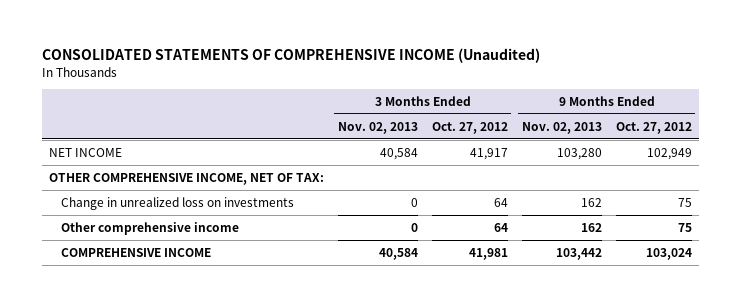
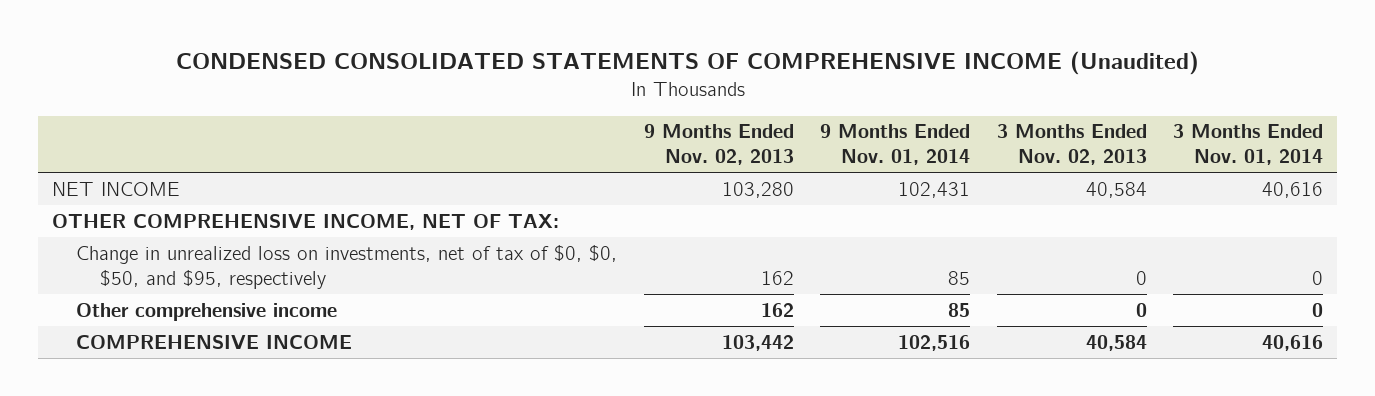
[41,48,540,64] CONSOLIDATED STATEMENTS OF COMPREHENSIVE INCOME (Unaudited) -> [175,51,1199,76] CONDENSED CONSOLIDATED STATEMENTS OF COMPREHENSIVE INCOME (Unaudited)
[431,121,508,134] Oct. 27, 2012 -> none
[615,121,692,134] Oct. 27, 2012 -> none
none -> [820,124,971,166] 9 Months Ended Nov. 01, 2014
none -> [1173,124,1324,166] 3 Months Ended Nov. 01, 2014
[60,196,294,210] Change in unrealized loss on investments -> [76,244,618,289] Change in unrealized loss on investments, net of tax of $0, $0, $50, and $95, respectively

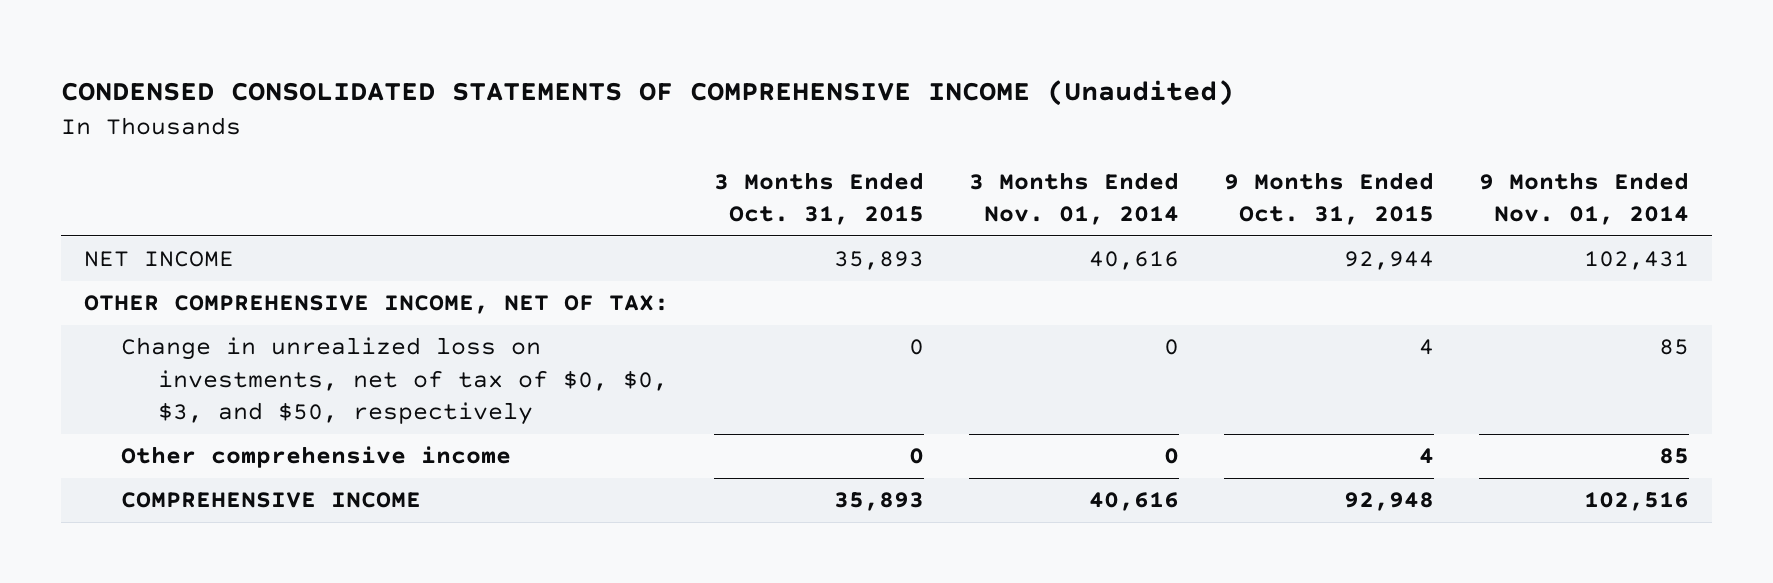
[643,124,794,166] 9 Months Ended Nov. 02, 2013 -> none
[996,124,1147,166] 3 Months Ended Nov. 02, 2013 -> none
none -> [713,171,924,226] 3 Months Ended Oct. 31, 2015
none -> [1223,171,1434,226] 9 Months Ended Oct. 31, 2015
[76,244,618,289] Change in unrealized loss on investments, net of tax of $0, $0, $50, and $95, respectively -> [120,337,669,426] Change in unrealized loss on investments, net of tax of $0, $0, $3, and $50, respectively

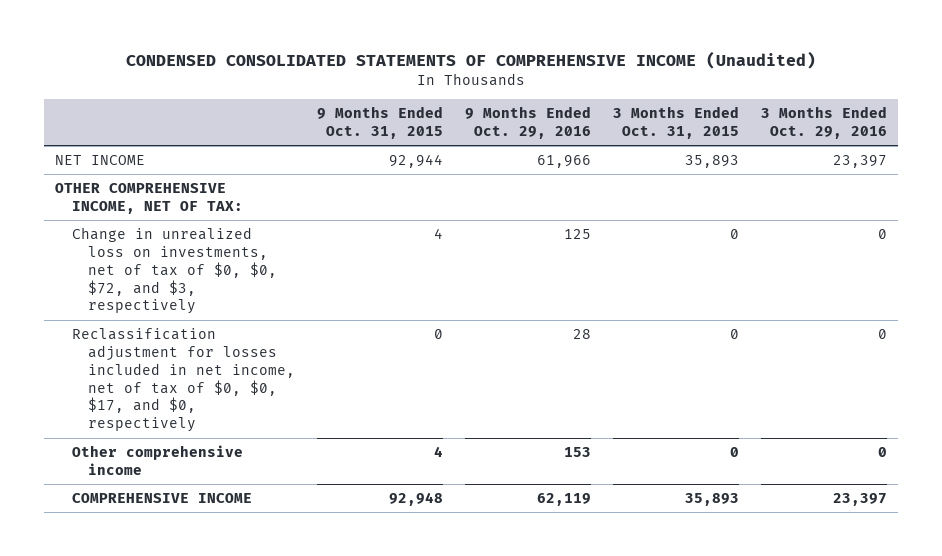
[968,171,1179,226] 3 Months Ended Nov. 01, 2014 -> none
[1479,171,1690,226] 9 Months Ended Nov. 01, 2014 -> none
none -> [464,106,591,140] 9 Months Ended Oct. 29, 2016
none -> [760,106,887,140] 3 Months Ended Oct. 29, 2016
[120,337,669,426] Change in unrealized loss on investments, net of tax of $0, $0, $3, and $50, respectively -> [71,227,278,315] Change in unrealized loss on investments, net of tax of $0, $0, $72, and $3, respectively
none -> [71,328,296,433] Reclassification adjustment for losses included in net income, net of tax of $0, $0, $17, and $0, respectively

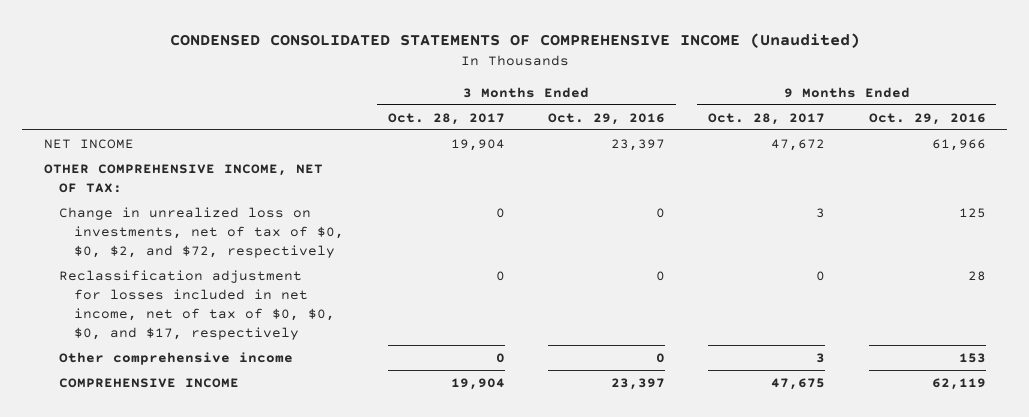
[316,106,443,140] 9 Months Ended Oct. 31, 2015 -> none
[612,106,739,140] 3 Months Ended Oct. 31, 2015 -> none
none -> [387,112,505,125] Oct. 28, 2017
none -> [708,112,826,125] Oct. 28, 2017
[71,227,278,315] Change in unrealized loss on investments, net of tax of $0, $0, $72, and $3, respectively -> [59,206,345,258] Change in unrealized loss on investments, net of tax of $0, $0, $2, and $72, respectively
[71,328,296,433] Reclassification adjustment for losses included in net income, net of tax of $0, $0, $17, and $0, respectively -> [59,269,336,340] Reclassification adjustment for losses included in net income, net of tax of $0, $0, $0, and $17, respectively

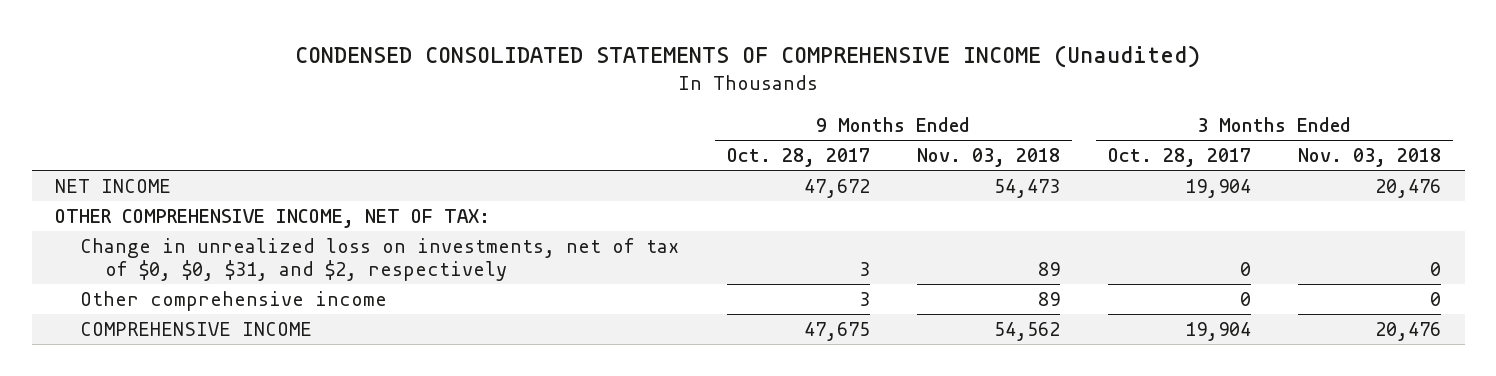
[547,112,665,125] Oct. 29, 2016 -> none
[868,112,986,125] Oct. 29, 2016 -> none
none -> [917,148,1061,168] Nov. 03, 2018
none -> [1297,148,1441,168] Nov. 03, 2018
[59,269,336,340] Reclassification adjustment for losses included in net income, net of tax of $0, $0, $0, and $17, respectively -> none
[59,206,345,258] Change in unrealized loss on investments, net of tax of $0, $0, $2, and $72, respectively -> [80,237,680,282] Change in unrealized loss on investments, net of tax of $0, $0, $31, and $2, respectively

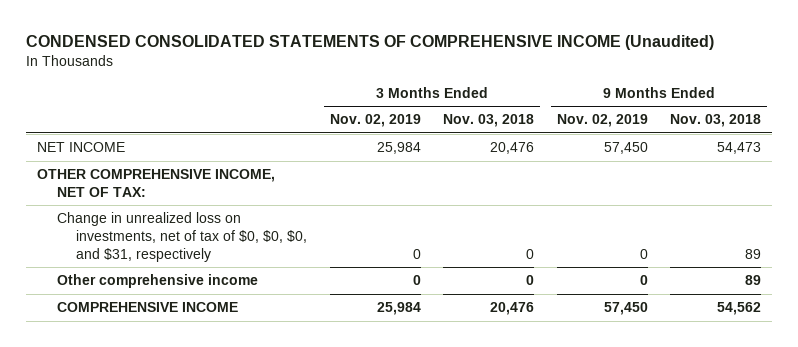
[726,148,870,168] Oct. 28, 2017 -> none
[1107,148,1251,168] Oct. 28, 2017 -> none
none -> [329,114,421,128] Nov. 02, 2019
none -> [556,114,648,128] Nov. 02, 2019
[80,237,680,282] Change in unrealized loss on investments, net of tax of $0, $0, $31, and $2, respectively -> [56,212,308,262] Change in unrealized loss on investments, net of tax of $0, $0, $0, and $31, respectively

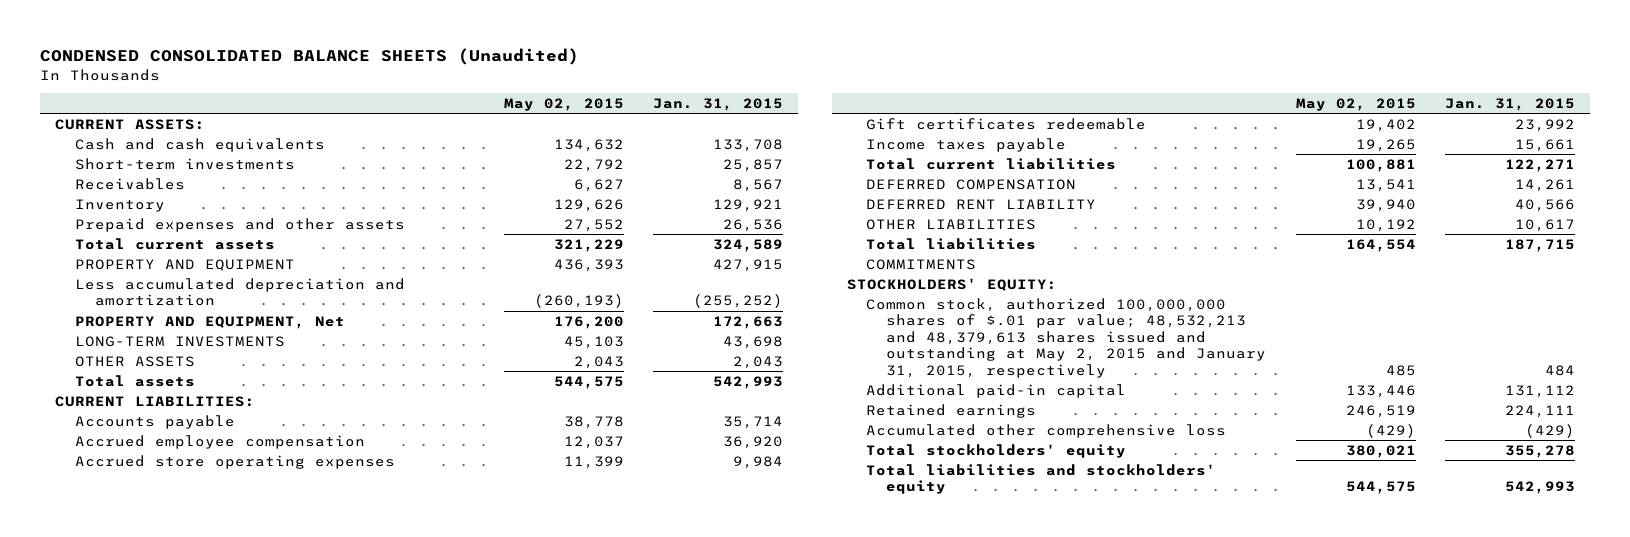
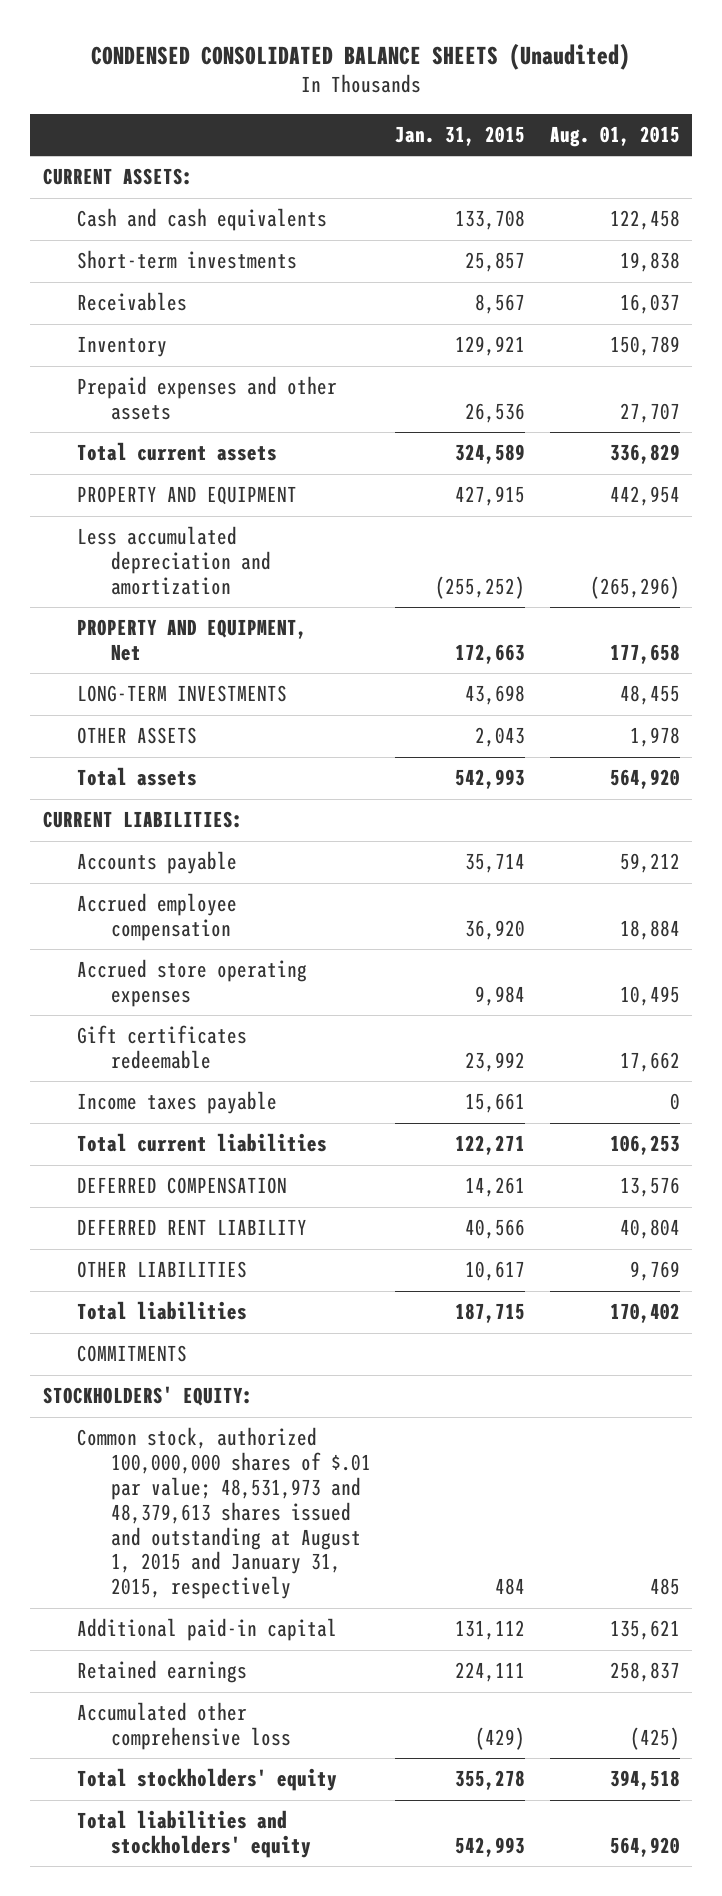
[504,97,625,111] May 02, 2015 -> none
none -> [549,126,680,148] Aug. 01, 2015
[866,297,1267,378] Common stock, authorized 100,000,000 shares of $.01 par value; 48,532,213 and 48,379,613 shares issued and outstanding at May 2, 2015 and January 31, 2015, respectively -> [76,1427,371,1600] Common stock, authorized 100,000,000 shares of $.01 par value; 48,531,973 and 48,379,613 shares issued and outstanding at August 1, 2015 and January 31, 2015, respectively

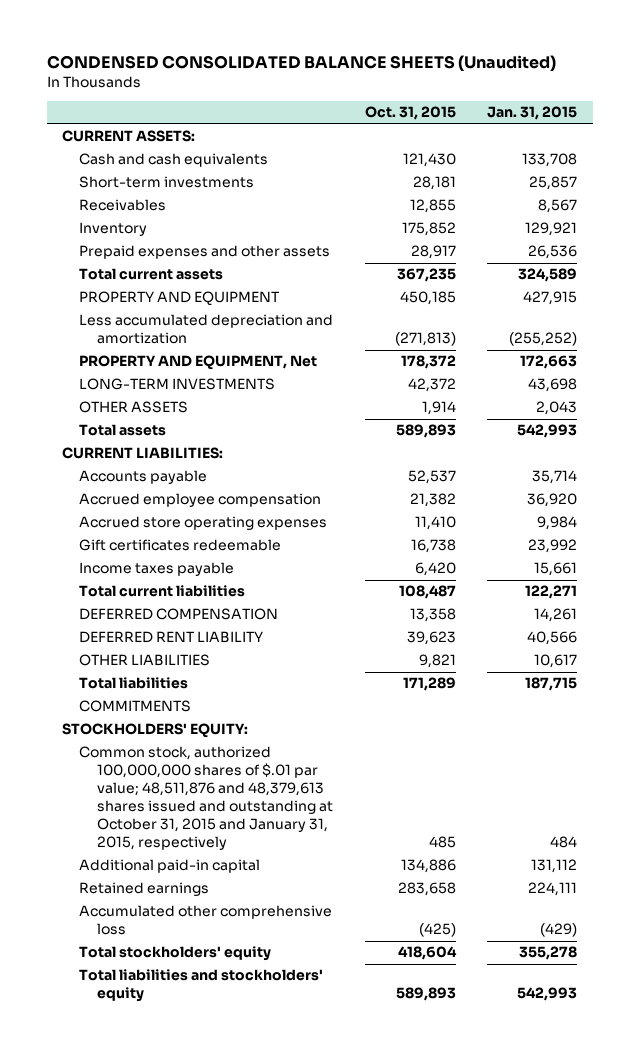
[549,126,680,148] Aug. 01, 2015 -> none
none -> [364,106,456,121] Oct. 31, 2015
[76,1427,371,1600] Common stock, authorized 100,000,000 shares of $.01 par value; 48,531,973 and 48,379,613 shares issued and outstanding at August 1, 2015 and January 31, 2015, respectively -> [79,746,333,851] Common stock, authorized 100,000,000 shares of $.01 par value; 48,511,876 and 48,379,613 shares issued and outstanding at October 31, 2015 and January 31, 2015, respectively

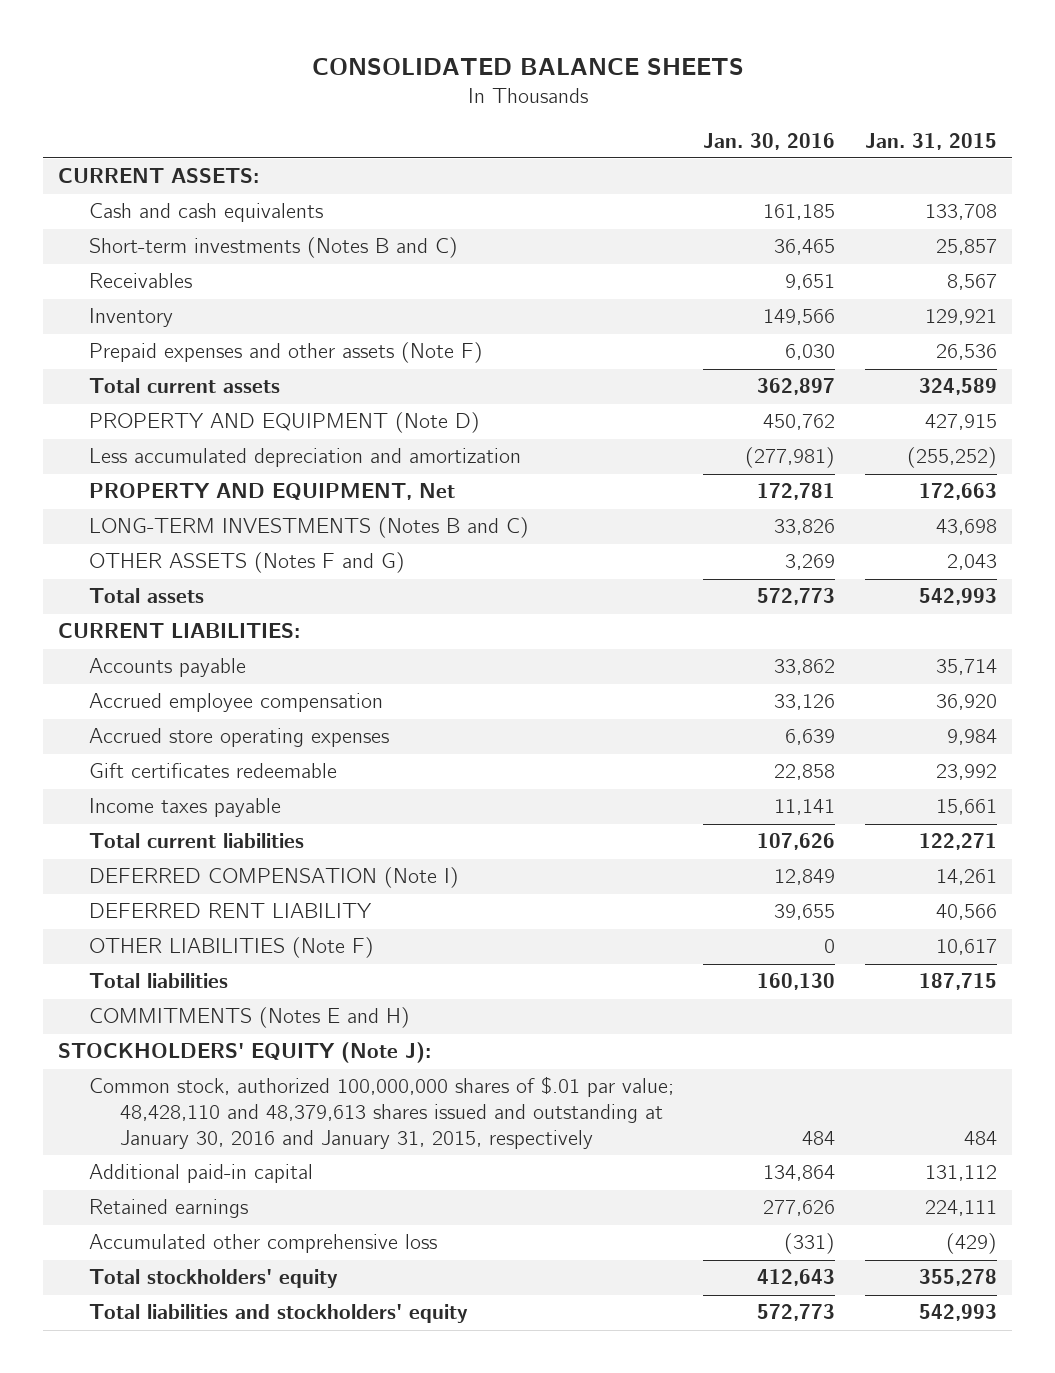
[46,55,556,72] CONDENSED CONSOLIDATED BALANCE SHEETS (Unaudited) -> [311,58,744,76] CONSOLIDATED BALANCE SHEETS
[364,106,456,121] Oct. 31, 2015 -> none
none -> [703,132,836,150] Jan. 30, 2016
[79,176,255,189] Short-term investments -> [88,237,458,259] Short-term investments (Notes B and C)
[79,245,331,260] Prepaid expenses and other assets -> [88,342,483,364] Prepaid expenses and other assets (Note F)
[79,291,280,306] PROPERTY AND EQUIPMENT -> [88,412,480,434] PROPERTY AND EQUIPMENT (Note D)
[79,378,276,391] LONG-TERM INVESTMENTS -> [88,517,529,539] LONG-TERM INVESTMENTS (Notes B and C)
[79,401,189,414] OTHER ASSETS -> [88,552,405,574] OTHER ASSETS (Notes F and G)
[79,608,279,621] DEFERRED COMPENSATION -> [88,867,459,889] DEFERRED COMPENSATION (Note I)
[79,654,211,667] OTHER LIABILITIES -> [88,937,374,959] OTHER LIABILITIES (Note F)
[79,700,192,713] COMMITMENTS -> [88,1007,410,1029] COMMITMENTS (Notes E and H)
[62,723,249,739] STOCKHOLDERS' EQUITY: -> [58,1042,432,1064] STOCKHOLDERS' EQUITY (Note J):
[79,746,333,851] Common stock, authorized 100,000,000 shares of $.01 par value; 48,511,876 and 48,379,613 shares issued and outstanding at October 31, 2015 and January 31, 2015, respectively -> [88,1076,674,1149] Common stock, authorized 100,000,000 shares of $.01 par value; 48,428,110 and 48,379,613 shares issued and outstanding at January 30, 2016 and January 31, 2015, respectively

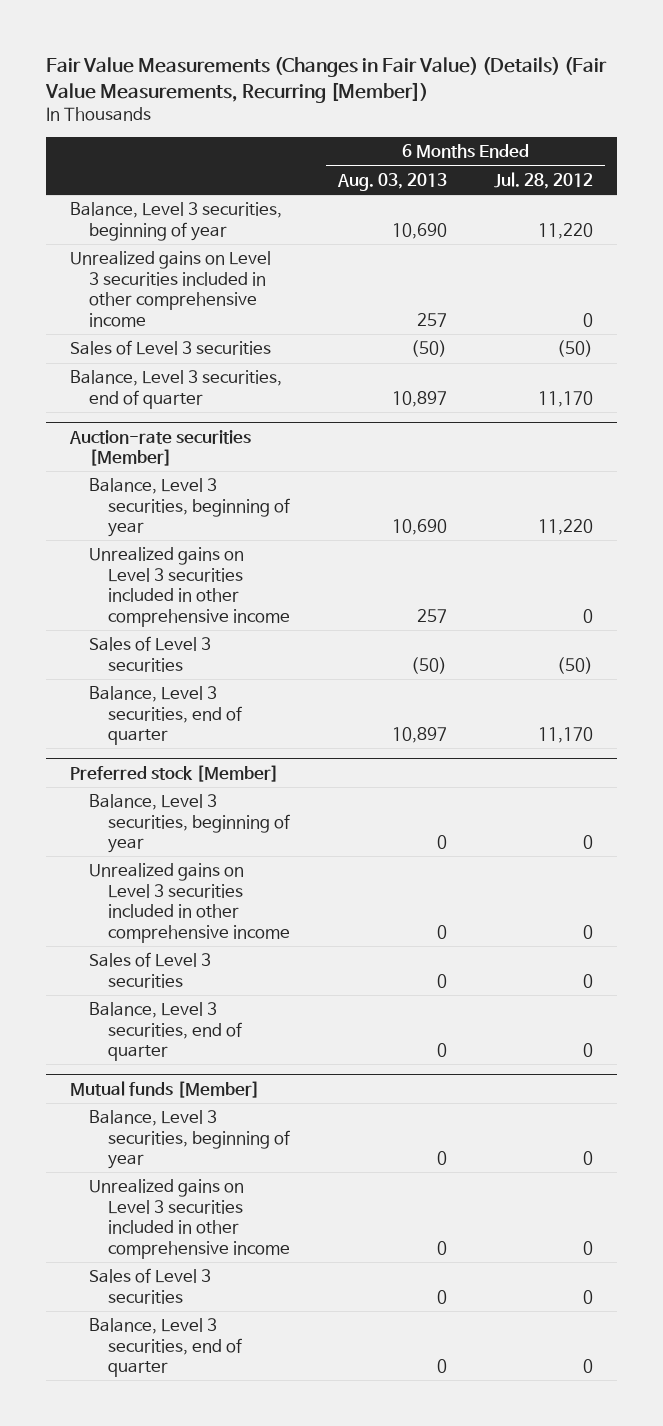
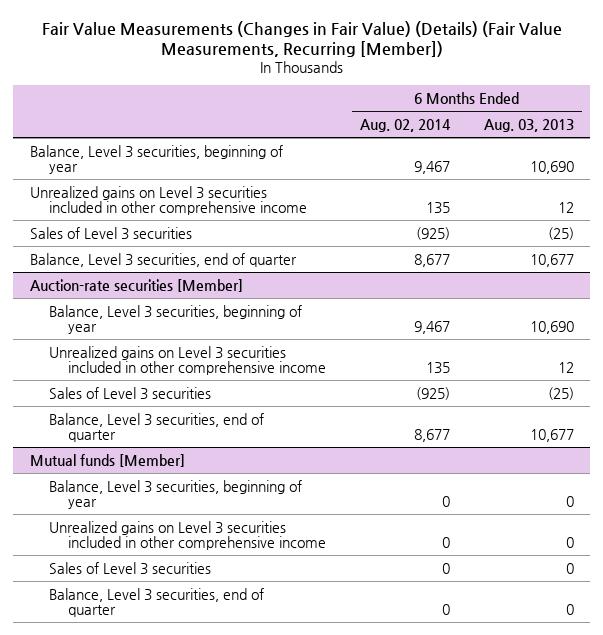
[494,171,594,189] Jul. 28, 2012 -> none
none -> [359,119,451,133] Aug. 02, 2014
[416,312,447,327] 257 -> [557,202,574,214] 12
[410,340,447,358] (50) -> [547,226,574,240] (25)
[391,390,447,407] 10,897 -> [529,253,574,267] 10,677
[69,764,279,782] Preferred stock [Member] -> none
[89,794,291,854] Balance, Level 3 securities, beginning of year -> none
[89,863,291,943] Unrealized gains on Level 3 securities included in other comprehensive income -> none
[89,952,212,988] Sales of Level 3 securities -> none
[89,1002,243,1062] Balance, Level 3 securities, end of quarter -> none
[416,608,447,623] 257 -> [557,362,574,374] 12
[410,656,447,674] (50) -> [547,386,574,400] (25)
[391,727,447,744] 10,897 -> [529,429,574,443] 10,677

